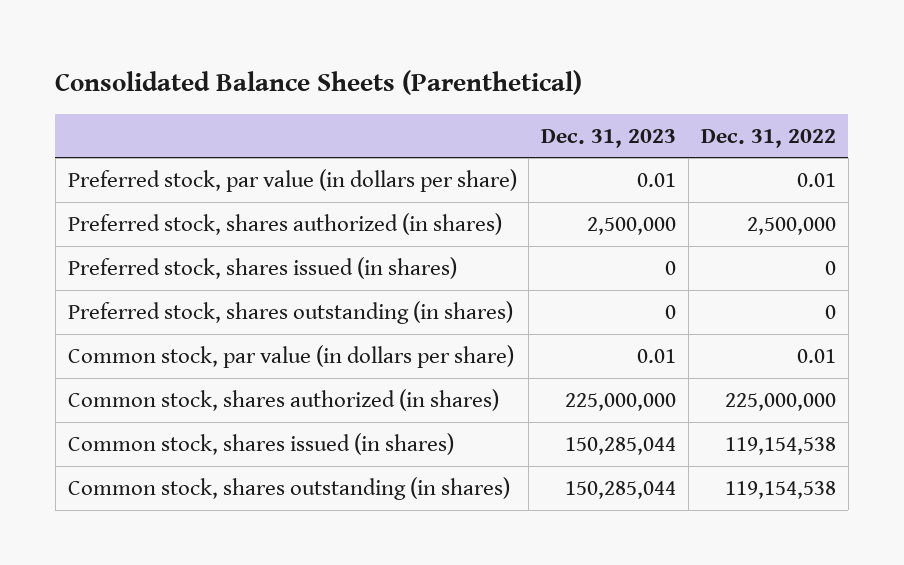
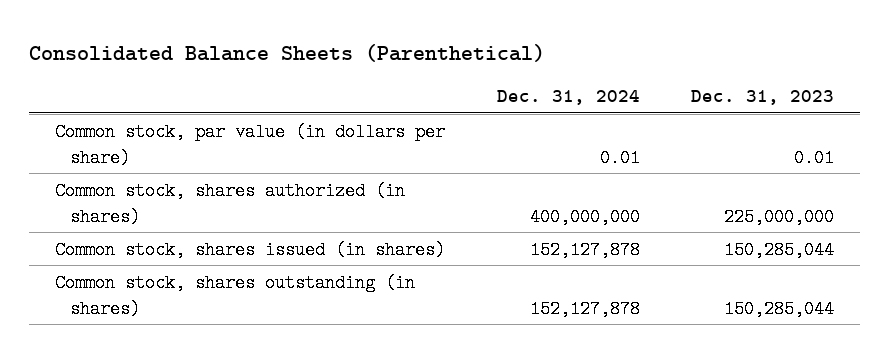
[701,128,837,148] Dec. 31, 2022 -> none
none -> [496,90,640,106] Dec. 31, 2024
[67,168,517,192] Preferred stock, par value (in dollars per share) -> none
[67,212,502,235] Preferred stock, shares authorized (in shares) -> none
[67,256,457,279] Preferred stock, shares issued (in shares) -> none
[67,300,513,324] Preferred stock, shares outstanding (in shares) -> none

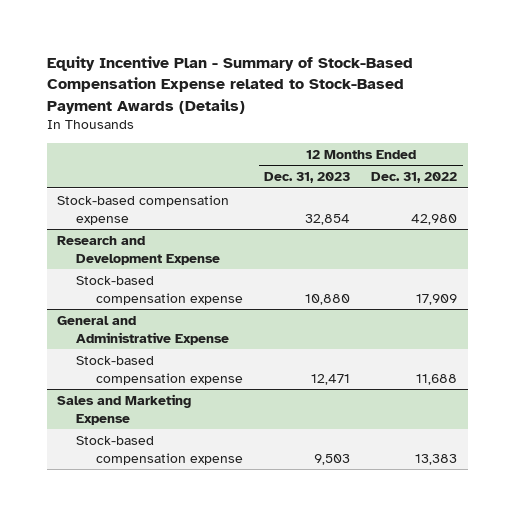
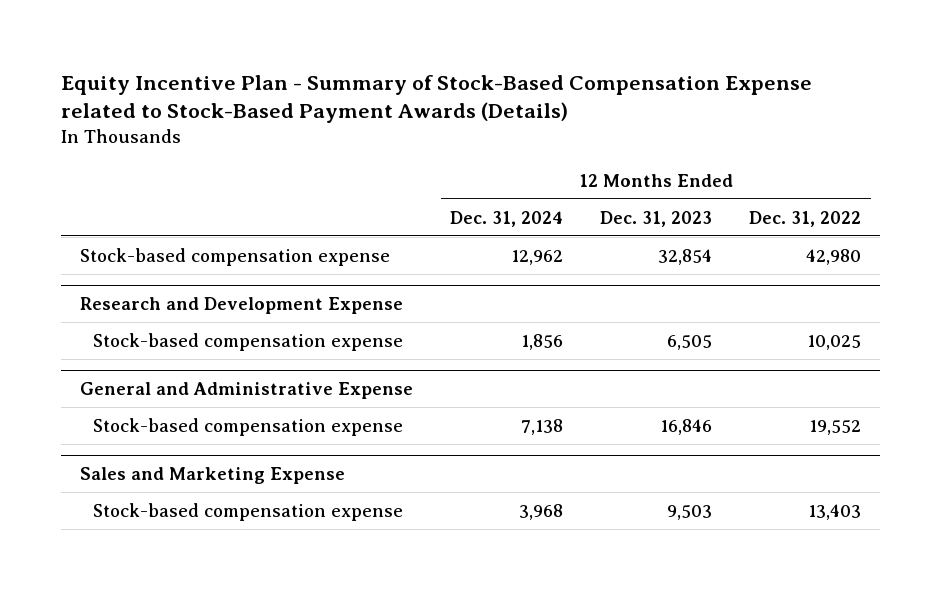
none -> [449,210,563,227] Dec. 31, 2024
[304,293,350,305] 10,880 -> [667,334,713,350] 6,505
[416,293,458,305] 17,909 -> [807,334,862,350] 10,025
[310,373,350,385] 12,471 -> [660,418,713,435] 16,846
[416,373,458,385] 11,688 -> [809,419,862,435] 19,552
[415,453,458,465] 13,383 -> [808,503,862,520] 13,403

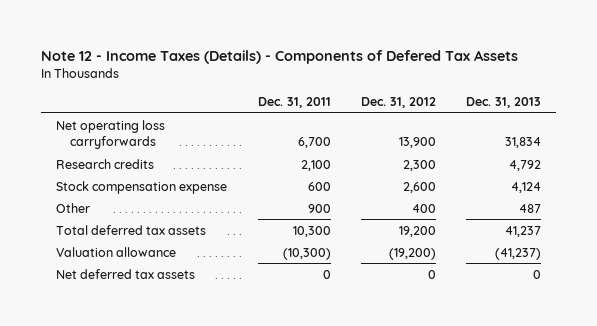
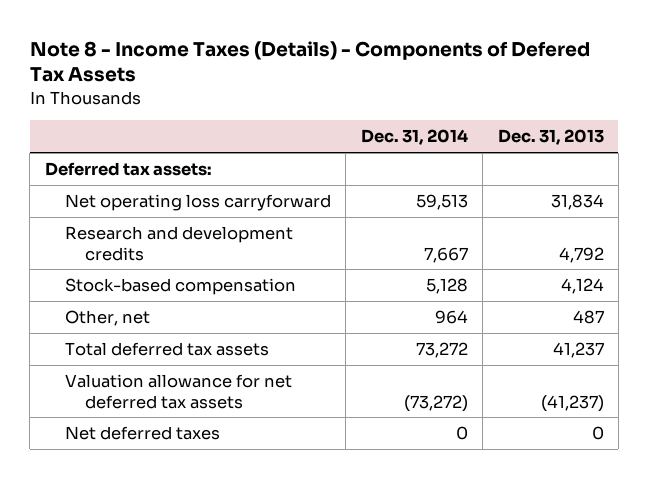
[41,49,519,64] Note 12 - Income Taxes (Details) - Components of Defered Tax Assets -> [29,40,590,83] Note 8 - Income Taxes (Details) - Components of Defered Tax Assets
[257,97,331,109] Dec. 31, 2011 -> none
[360,97,436,109] Dec. 31, 2012 -> none
none -> [360,129,468,146] Dec. 31, 2014
none -> [44,161,212,176] Deferred tax assets:
[56,119,166,150] Net operating loss carryforwards -> [64,193,331,211] Net operating loss carryforward
[56,158,155,169] Research credits -> [64,225,293,261] Research and development credits
[56,180,228,194] Stock compensation expense -> [64,277,296,295] Stock-based compensation
[56,202,91,213] Other -> [64,309,150,326] Other, net
[56,246,177,257] Valuation allowance -> [64,373,292,409] Valuation allowance for net deferred tax assets
[56,268,196,279] Net deferred tax assets -> [64,425,220,440] Net deferred taxes

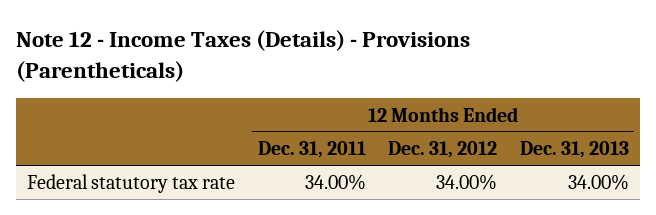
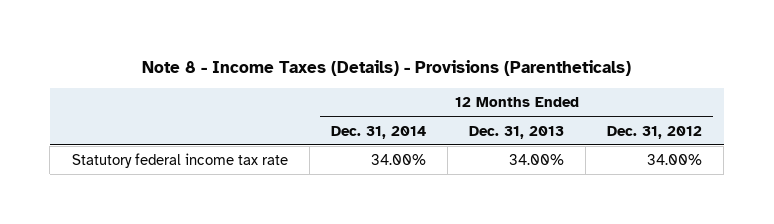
[16,30,471,83] Note 12 - Income Taxes (Details) - Provisions (Parentheticals) -> [141,60,631,77] Note 8 - Income Taxes (Details) - Provisions (Parentheticals)
[257,141,366,159] Dec. 31, 2011 -> none
none -> [330,125,426,139] Dec. 31, 2014
[27,174,236,194] Federal statutory tax rate -> [71,153,288,169] Statutory federal income tax rate

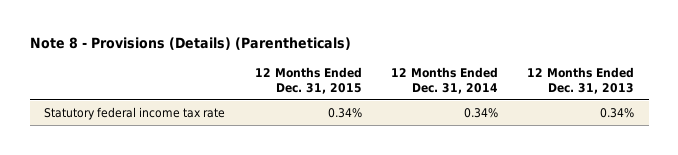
[141,60,631,77] Note 8 - Income Taxes (Details) - Provisions (Parentheticals) -> [29,37,351,51] Note 8 - Provisions (Details) (Parentheticals)
[607,125,703,139] Dec. 31, 2012 -> none
none -> [254,66,362,95] 12 Months Ended Dec. 31, 2015
[370,154,426,166] 34.00% -> [463,108,498,119] 0.34%
[509,154,565,166] 34.00% -> [600,108,635,119] 0.34%

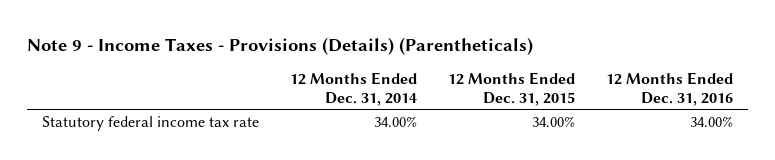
[29,37,351,51] Note 8 - Provisions (Details) (Parentheticals) -> [26,37,533,56] Note 9 - Income Taxes - Provisions (Details) (Parentheticals)
[527,66,635,95] 12 Months Ended Dec. 31, 2013 -> none
none -> [605,72,733,106] 12 Months Ended Dec. 31, 2016
[327,108,362,119] 0.34% -> [532,115,576,127] 34.00%
[463,108,498,119] 0.34% -> [374,115,418,127] 34.00%

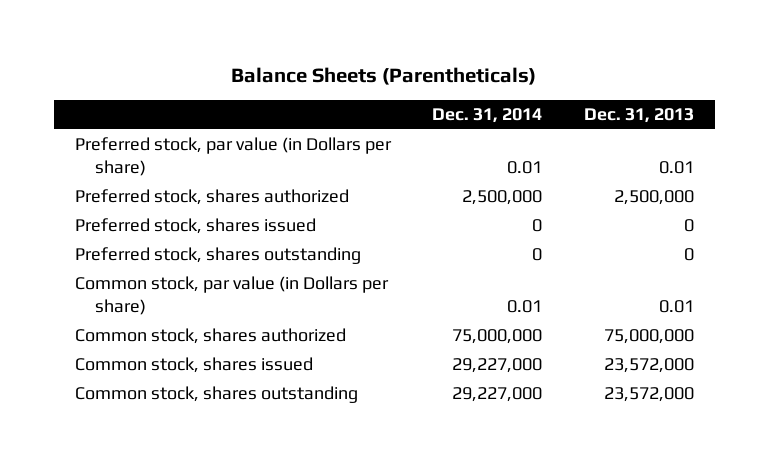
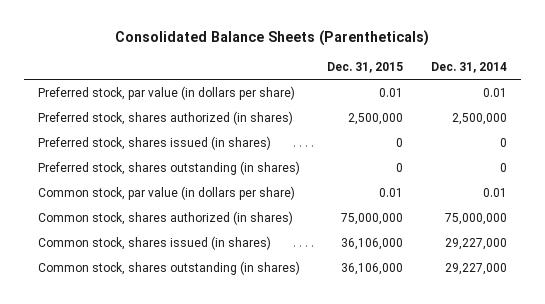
[231,66,537,85] Balance Sheets (Parentheticals) -> [115,30,430,47] Consolidated Balance Sheets (Parentheticals)
[583,108,694,124] Dec. 31, 2013 -> none
none -> [327,62,404,74] Dec. 31, 2015
[74,137,392,177] Preferred stock, par value (in Dollars per share) -> [37,85,295,100] Preferred stock, par value (in dollars per share)
[74,189,349,206] Preferred stock, shares authorized -> [37,110,293,125] Preferred stock, shares authorized (in shares)
[74,218,316,235] Preferred stock, shares issued -> [37,135,271,150] Preferred stock, shares issued (in shares)
[74,247,361,265] Preferred stock, shares outstanding -> [37,160,300,175] Preferred stock, shares outstanding (in shares)
[74,276,389,316] Common stock, par value (in Dollars per share) -> [37,185,295,200] Common stock, par value (in dollars per share)
[74,328,346,345] Common stock, shares authorized -> [37,210,293,225] Common stock, shares authorized (in shares)
[74,357,313,374] Common stock, shares issued -> [37,235,271,250] Common stock, shares issued (in shares)
[74,386,358,404] Common stock, shares outstanding -> [37,260,300,275] Common stock, shares outstanding (in shares)

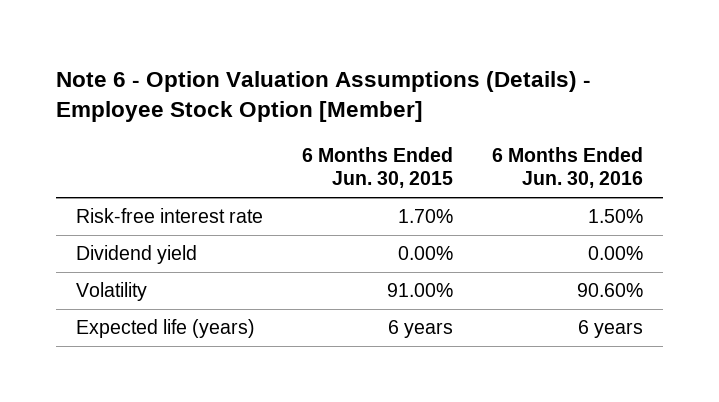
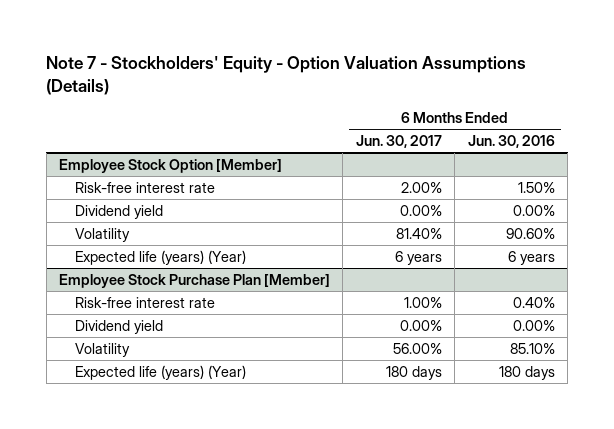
[56,70,592,122] Note 6 - Option Valuation Assumptions (Details) - Employee Stock Option [Member] -> [46,55,527,95] Note 7 - Stockholders' Equity - Option Valuation Assumptions (Details)
[302,146,454,189] 6 Months Ended Jun. 30, 2015 -> none
none -> [355,135,442,149] Jun. 30, 2017
none -> [59,158,283,173] Employee Stock Option [Member]
[76,319,256,339] Expected life (years) -> [75,249,247,265] Expected life (years) (Year)
none -> [59,273,331,288] Employee Stock Purchase Plan [Member]
none -> [75,296,216,308] Risk-free interest rate
none -> [75,319,164,334] Dividend yield
none -> [75,342,131,357] Volatility
none -> [75,364,247,380] Expected life (years) (Year)

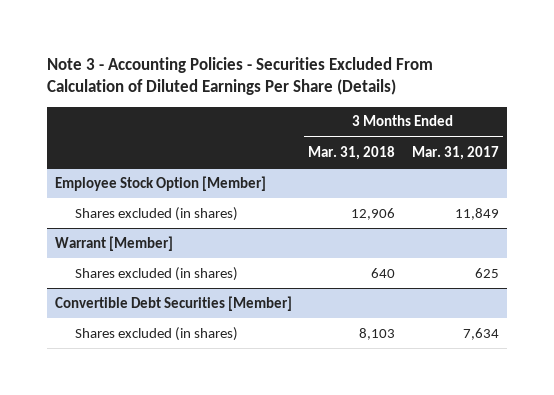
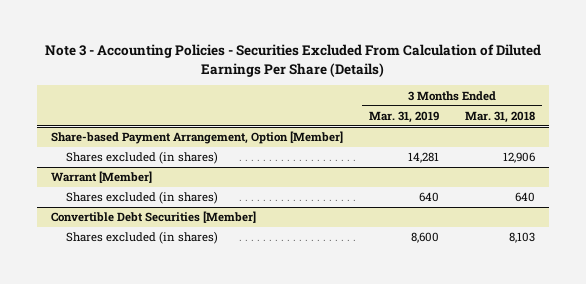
[411,145,499,160] Mar. 31, 2017 -> none
none -> [368,110,439,123] Mar. 31, 2019
[55,175,267,191] Employee Stock Option [Member] -> [50,131,343,145] Share-based Payment Arrangement, Option [Member]

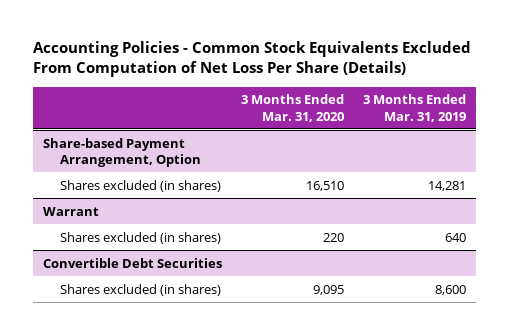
[44,44,541,77] Note 3 - Accounting Policies - Securities Excluded From Calculation of Diluted Earnings Per Share (Details) -> [32,41,471,78] Accounting Policies - Common Stock Equivalents Excluded From Computation of Net Loss Per Share (Details)
[465,110,536,123] Mar. 31, 2018 -> none
none -> [240,94,344,122] 3 Months Ended Mar. 31, 2020
[50,131,343,145] Share-based Payment Arrangement, Option [Member] -> [42,137,201,168] Share-based Payment Arrangement, Option
[50,171,152,184] Warrant [Member] -> [42,206,99,216] Warrant
[50,211,256,224] Convertible Debt Securities [Member] -> [42,257,222,268] Convertible Debt Securities

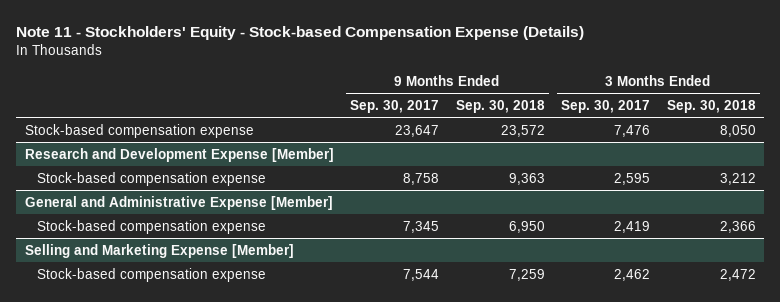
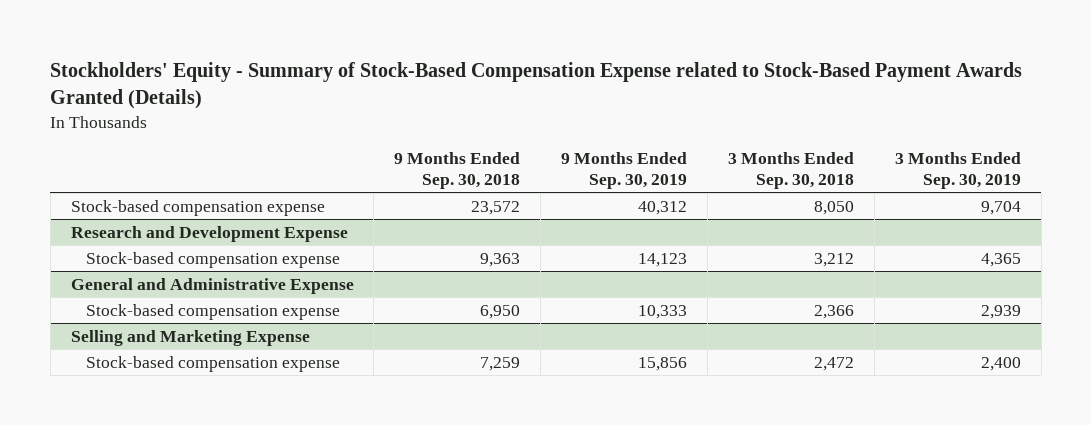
[16,26,585,41] Note 11 - Stockholders' Equity - Stock-based Compensation Expense (Details) -> [50,62,1023,110] Stockholders' Equity - Summary of Stock-Based Compensation Expense related to Stock-Based Payment Awards Granted (Details)
[350,99,440,113] Sep. 30, 2017 -> none
[561,99,651,113] Sep. 30, 2017 -> none
none -> [561,152,688,189] 9 Months Ended Sep. 30, 2019
none -> [894,152,1021,189] 3 Months Ended Sep. 30, 2019
[24,147,334,162] Research and Development Expense [Member] -> [70,225,348,242] Research and Development Expense
[24,195,333,210] General and Administrative Expense [Member] -> [70,277,354,294] General and Administrative Expense
[24,243,294,258] Selling and Marketing Expense [Member] -> [70,329,310,346] Selling and Marketing Expense

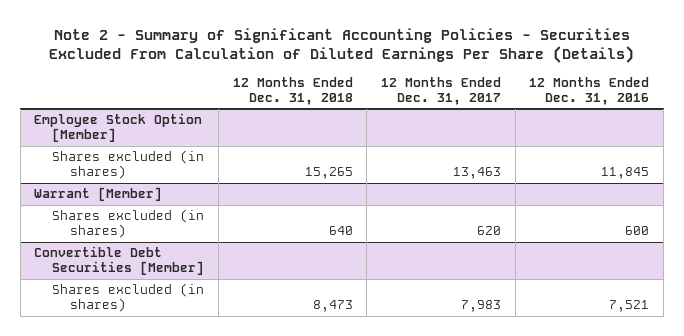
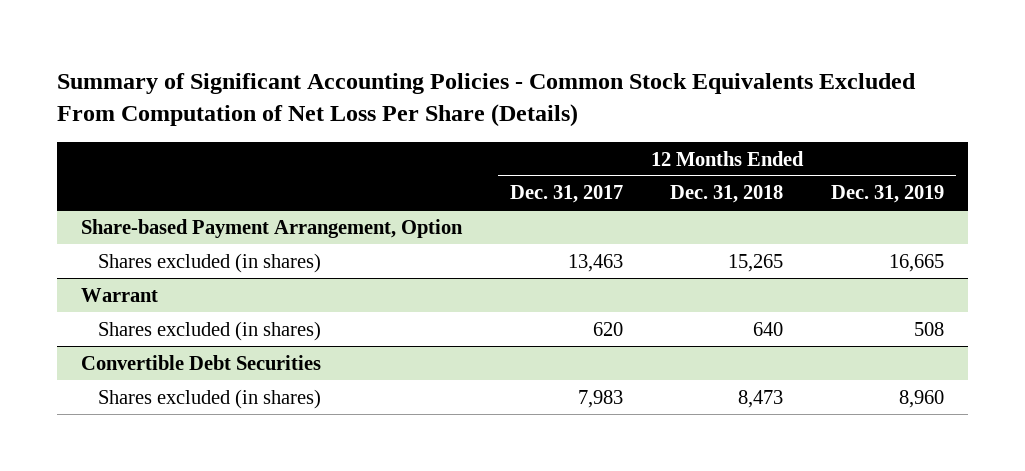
[48,27,634,64] Note 2 - Summary of Significant Accounting Policies - Securities Excluded From Calculation of Diluted Earnings Per Share (Details) -> [57,73,917,128] Summary of Significant Accounting Policies - Common Stock Equivalents Excluded From Computation of Net Loss Per Share (Details)
[529,77,650,105] 12 Months Ended Dec. 31, 2016 -> none
none -> [831,185,945,204] Dec. 31, 2019
[34,113,203,142] Employee Stock Option [Member] -> [81,218,464,238] Share-based Payment Arrangement, Option
[34,187,163,202] Warrant [Member] -> [81,287,159,302] Warrant
[34,246,205,275] Convertible Debt Securities [Member] -> [81,354,322,370] Convertible Debt Securities

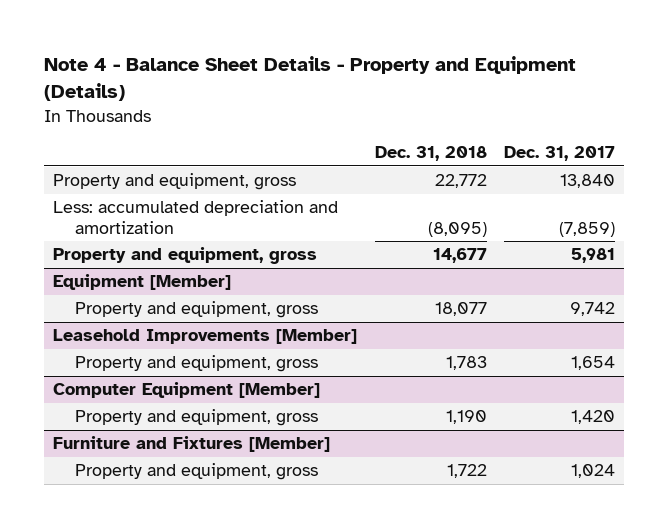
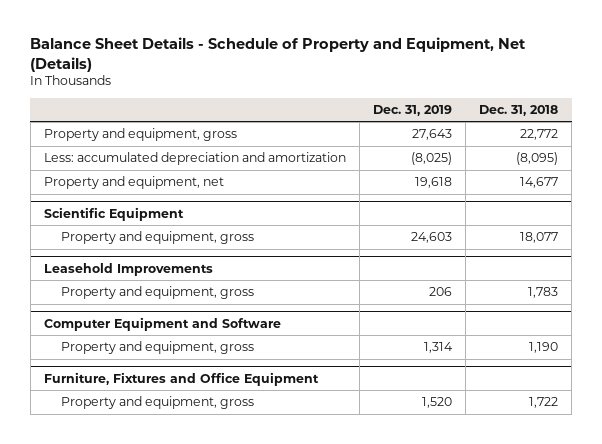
[44,56,577,102] Note 4 - Balance Sheet Details - Property and Equipment (Details) -> [30,37,527,72] Balance Sheet Details - Schedule of Property and Equipment, Net (Details)
[504,146,616,162] Dec. 31, 2017 -> none
none -> [372,104,452,116] Dec. 31, 2019
[52,247,317,265] Property and equipment, gross -> [43,176,224,190] Property and equipment, net
[52,274,231,291] Equipment [Member] -> [43,206,184,221] Scientific Equipment
[52,329,357,345] Leasehold Improvements [Member] -> [43,262,213,276] Leasehold Improvements
[52,382,320,399] Computer Equipment [Member] -> [43,316,281,331] Computer Equipment and Software
[52,436,330,453] Furniture and Fixtures [Member] -> [43,371,319,386] Furniture, Fixtures and Office Equipment

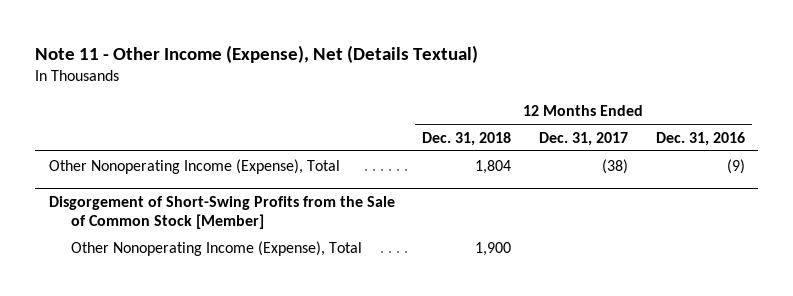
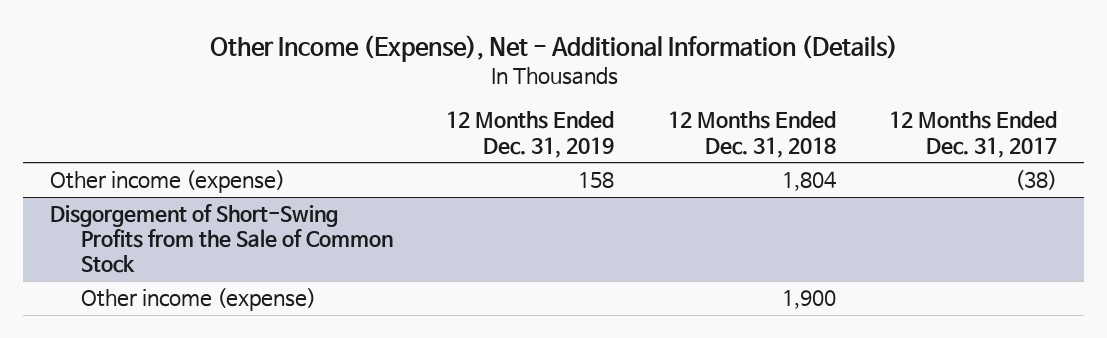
[34,44,478,63] Note 11 - Other Income (Expense), Net (Details Textual) -> [209,35,898,63] Other Income (Expense), Net - Additional Information (Details)
[655,131,745,146] Dec. 31, 2016 -> none
none -> [446,111,615,158] 12 Months Ended Dec. 31, 2019
[48,158,340,174] Other Nonoperating Income (Expense), Total -> [50,170,286,194] Other income (expense)
[48,195,395,229] Disgorgement of Short-Swing Profits from the Sale of Common Stock [Member] -> [50,204,394,274] Disgorgement of Short-Swing Profits from the Sale of Common Stock
[71,240,363,256] Other Nonoperating Income (Expense), Total -> [81,288,317,312] Other income (expense)

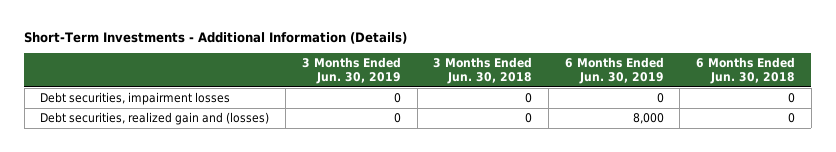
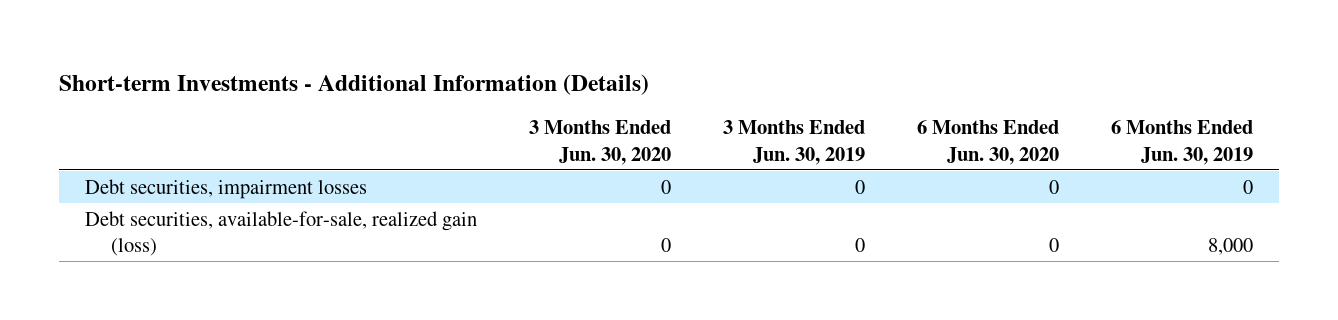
[24,31,408,44] Short-Term Investments - Additional Information (Details) -> [58,73,649,95] Short-term Investments - Additional Information (Details)
[433,57,533,85] 3 Months Ended Jun. 30, 2018 -> none
[696,57,796,85] 6 Months Ended Jun. 30, 2018 -> none
none -> [528,120,671,165] 3 Months Ended Jun. 30, 2020
none -> [917,120,1060,165] 6 Months Ended Jun. 30, 2020
[40,111,270,125] Debt securities, realized gain and (losses) -> [84,210,477,257] Debt securities, available-for-sale, realized gain (loss)

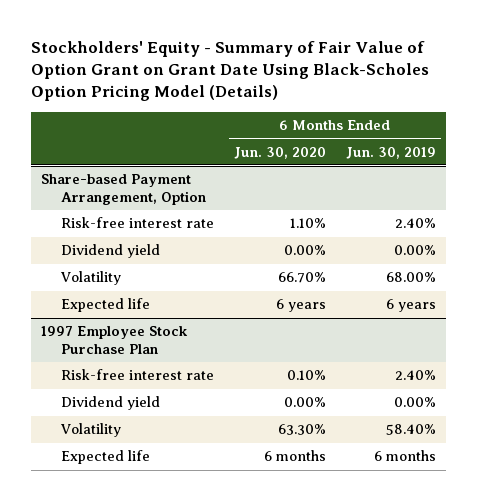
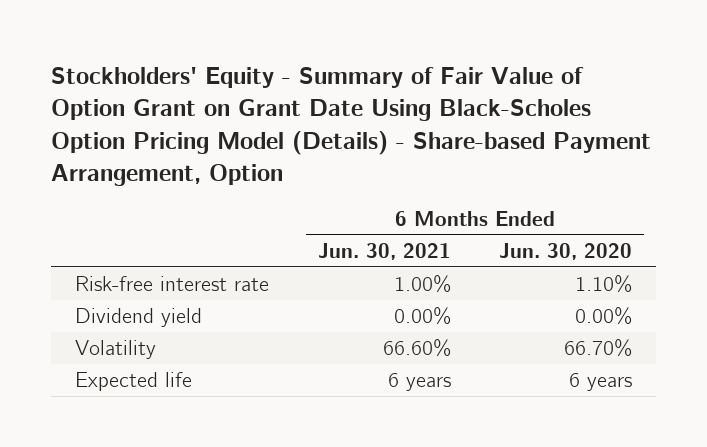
[30,41,429,102] Stockholders' Equity - Summary of Fair Value of Option Grant on Grant Date Using Black-Scholes Option Pricing Model (Details) -> [50,66,651,187] Stockholders' Equity - Summary of Fair Value of Option Grant on Grant Date Using Black-Scholes Option Pricing Model (Details) - Share-based Payment Arrangement, Option
[346,146,437,159] Jun. 30, 2019 -> none
none -> [317,242,451,260] Jun. 30, 2021
[40,174,207,205] Share-based Payment Arrangement, Option -> none
[40,326,188,354] 1997 Employee Stock Purchase Plan -> none
[61,369,215,381] Risk-free interest rate -> none
[61,396,161,411] Dividend yield -> none
[60,423,122,438] Volatility -> none
[61,450,151,465] Expected life -> none

